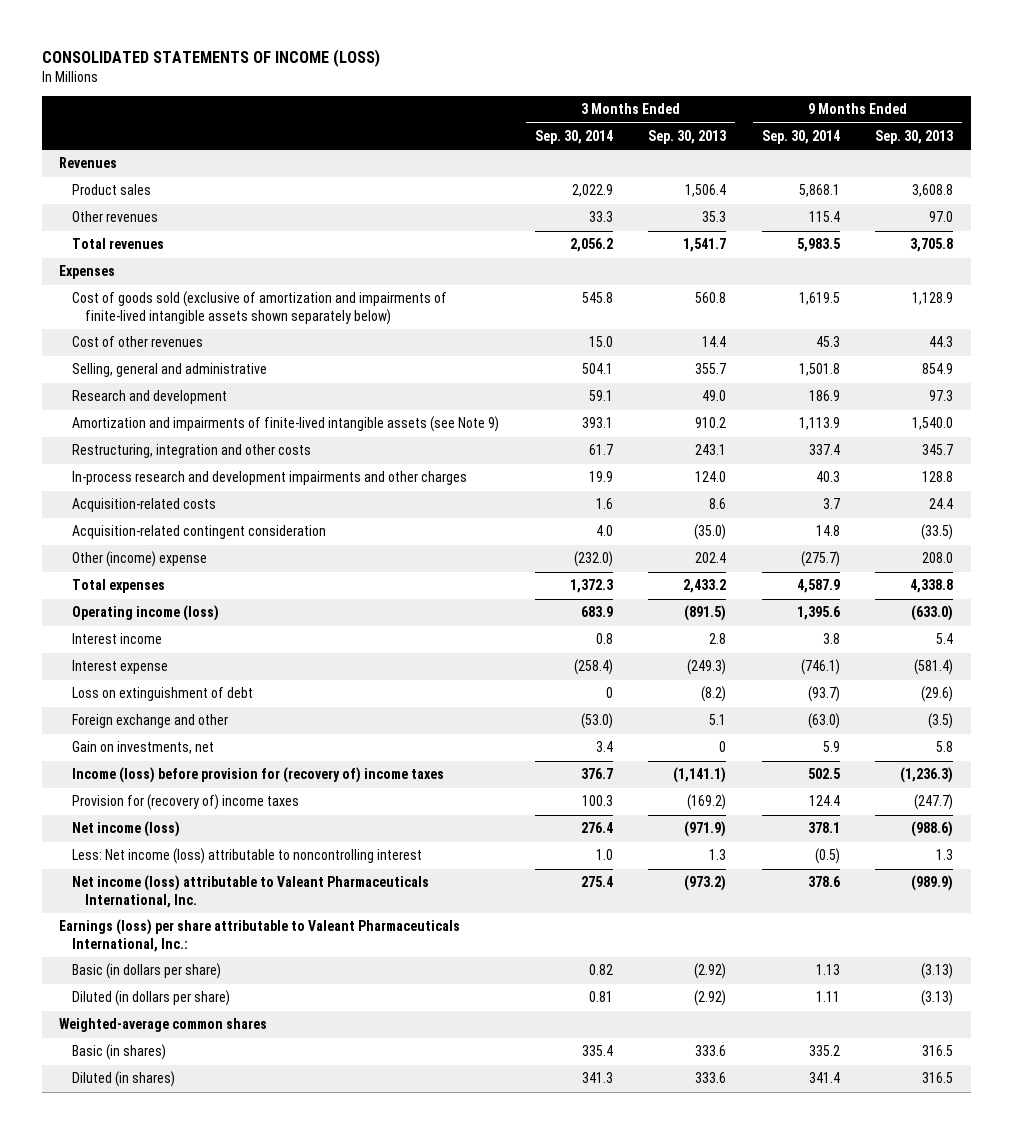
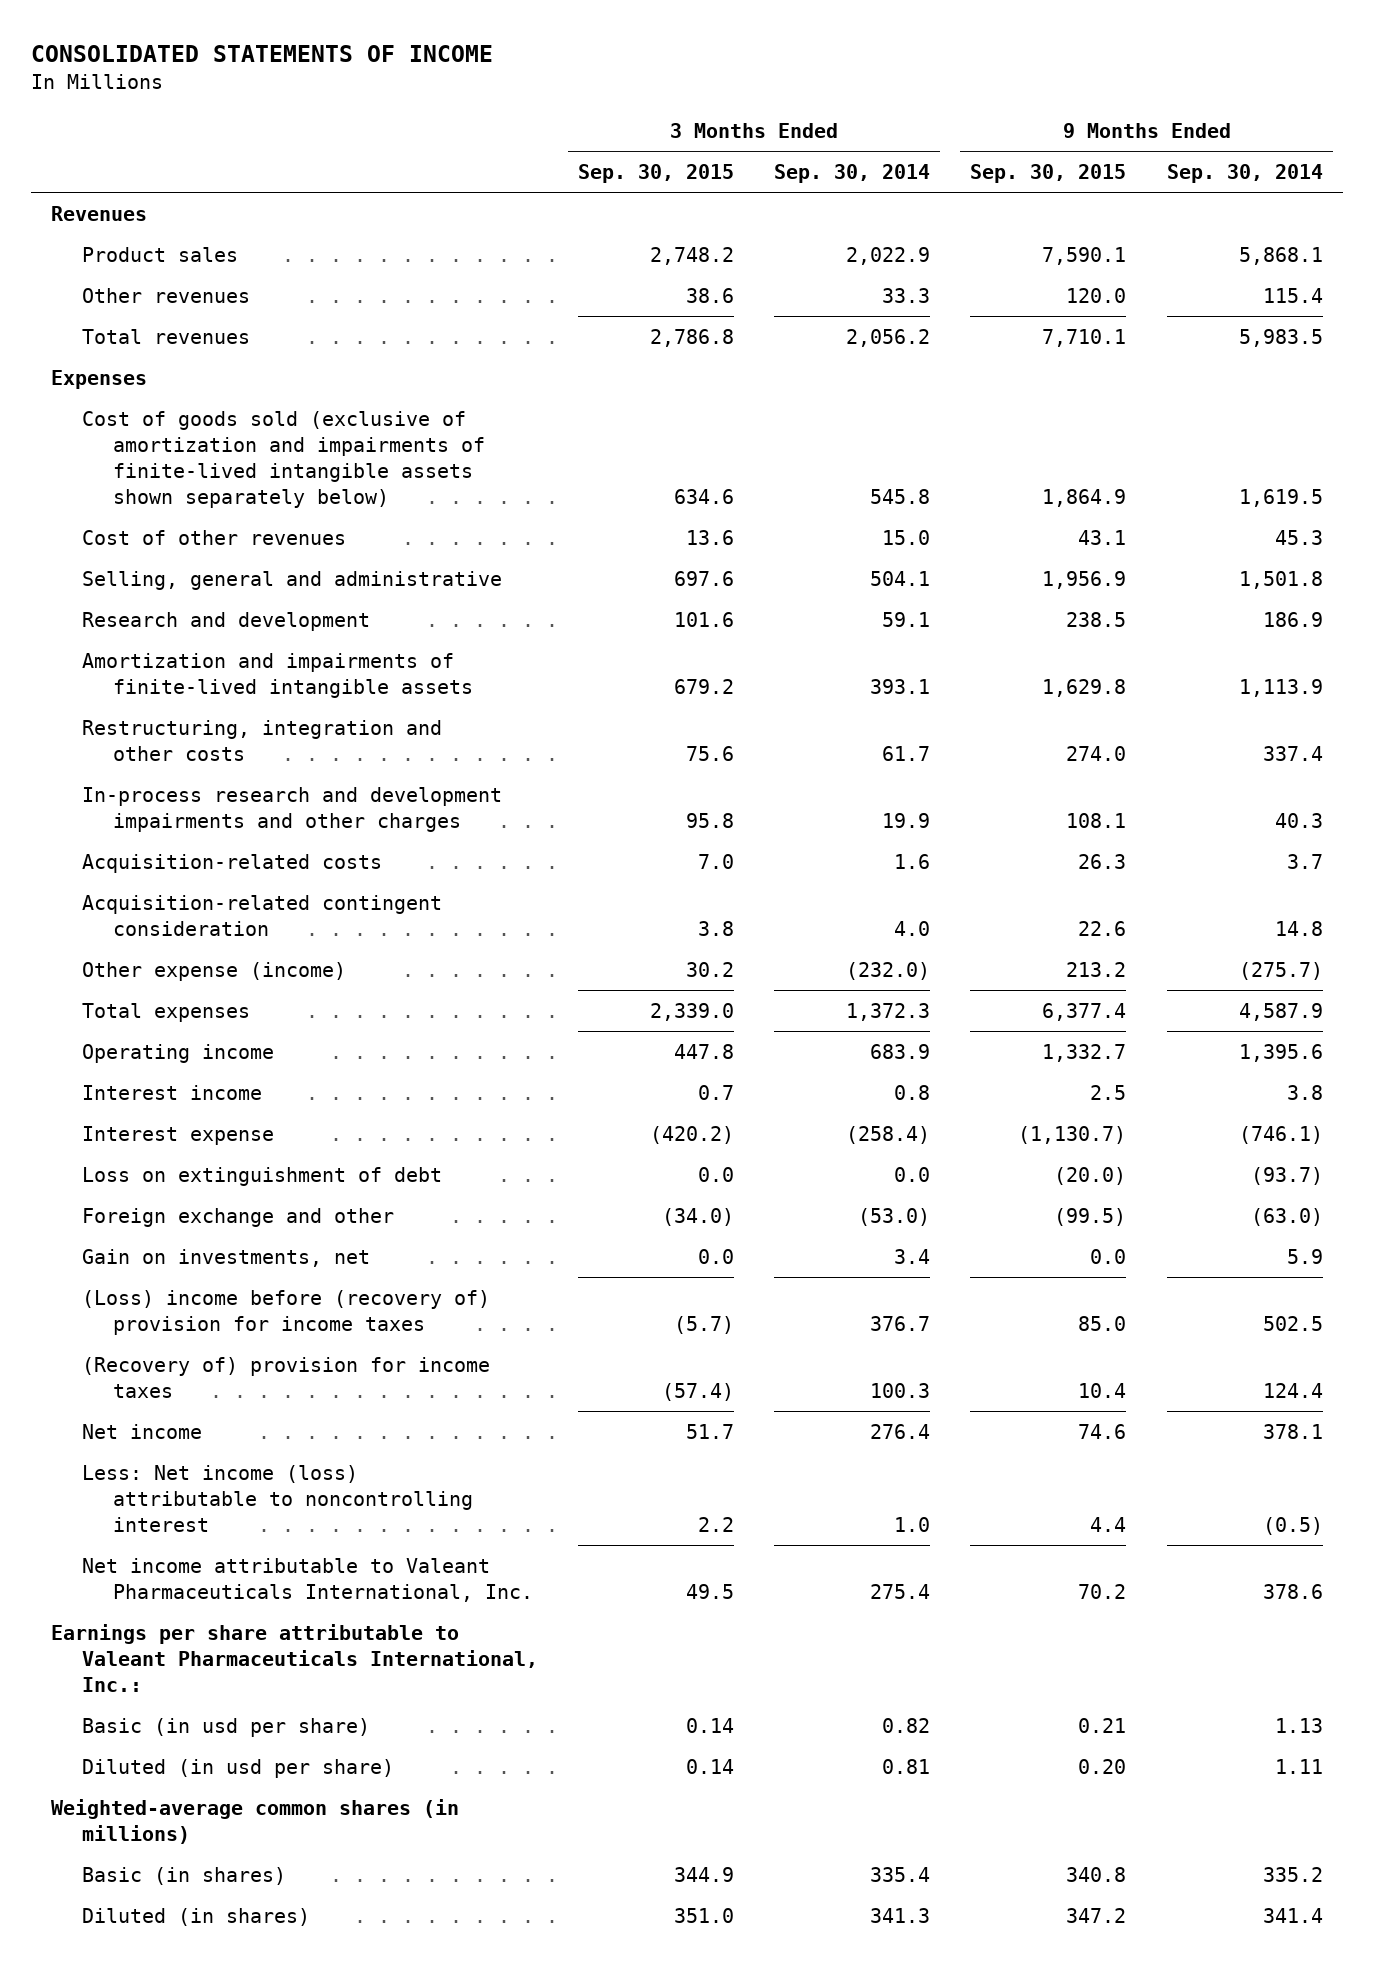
[41,49,380,68] CONSOLIDATED STATEMENTS OF INCOME (LOSS) -> [30,45,493,63] CONSOLIDATED STATEMENTS OF INCOME
[648,129,727,144] Sep. 30, 2013 -> none
[875,129,954,144] Sep. 30, 2013 -> none
none -> [577,164,734,184] Sep. 30, 2015
none -> [970,164,1127,184] Sep. 30, 2015
[72,416,500,433] Amortization and impairments of finite-lived intangible assets (see Note 9) -> [81,653,473,698] Amortization and impairments of finite-lived intangible assets
[72,551,208,568] Other (income) expense -> [81,962,346,982] Other expense (income)
[72,605,220,622] Operating income (loss) -> [81,1044,274,1064] Operating income
[605,687,613,699] 0 -> [894,1167,931,1183] 0.0
[72,767,445,784] Income (loss) before provision for (recovery of) income taxes -> [81,1290,490,1335] (Loss) income before (recovery of) provision for income taxes
[72,794,300,811] Provision for (recovery of) income taxes -> [81,1357,490,1398] (Recovery of) provision for income taxes
[72,821,181,838] Net income (loss) -> [81,1424,202,1440] Net income
[72,875,430,908] Net income (loss) attributable to Valeant Pharmaceuticals International, Inc. -> [81,1558,533,1602] Net income attributable to Valeant Pharmaceuticals International, Inc.
[59,919,461,952] Earnings (loss) per share attributable to Valeant Pharmaceuticals International, Inc.: -> [50,1624,538,1692] Earnings per share attributable to Valeant Pharmaceuticals International, Inc.:
[72,963,222,980] Basic (in dollars per share) -> [81,1718,370,1738] Basic (in usd per share)
[72,990,231,1007] Diluted (in dollars per share) -> [81,1759,394,1779] Diluted (in usd per share)
[59,1018,268,1033] Weighted-average common shares -> [50,1799,459,1844] Weighted-average common shares (in millions)

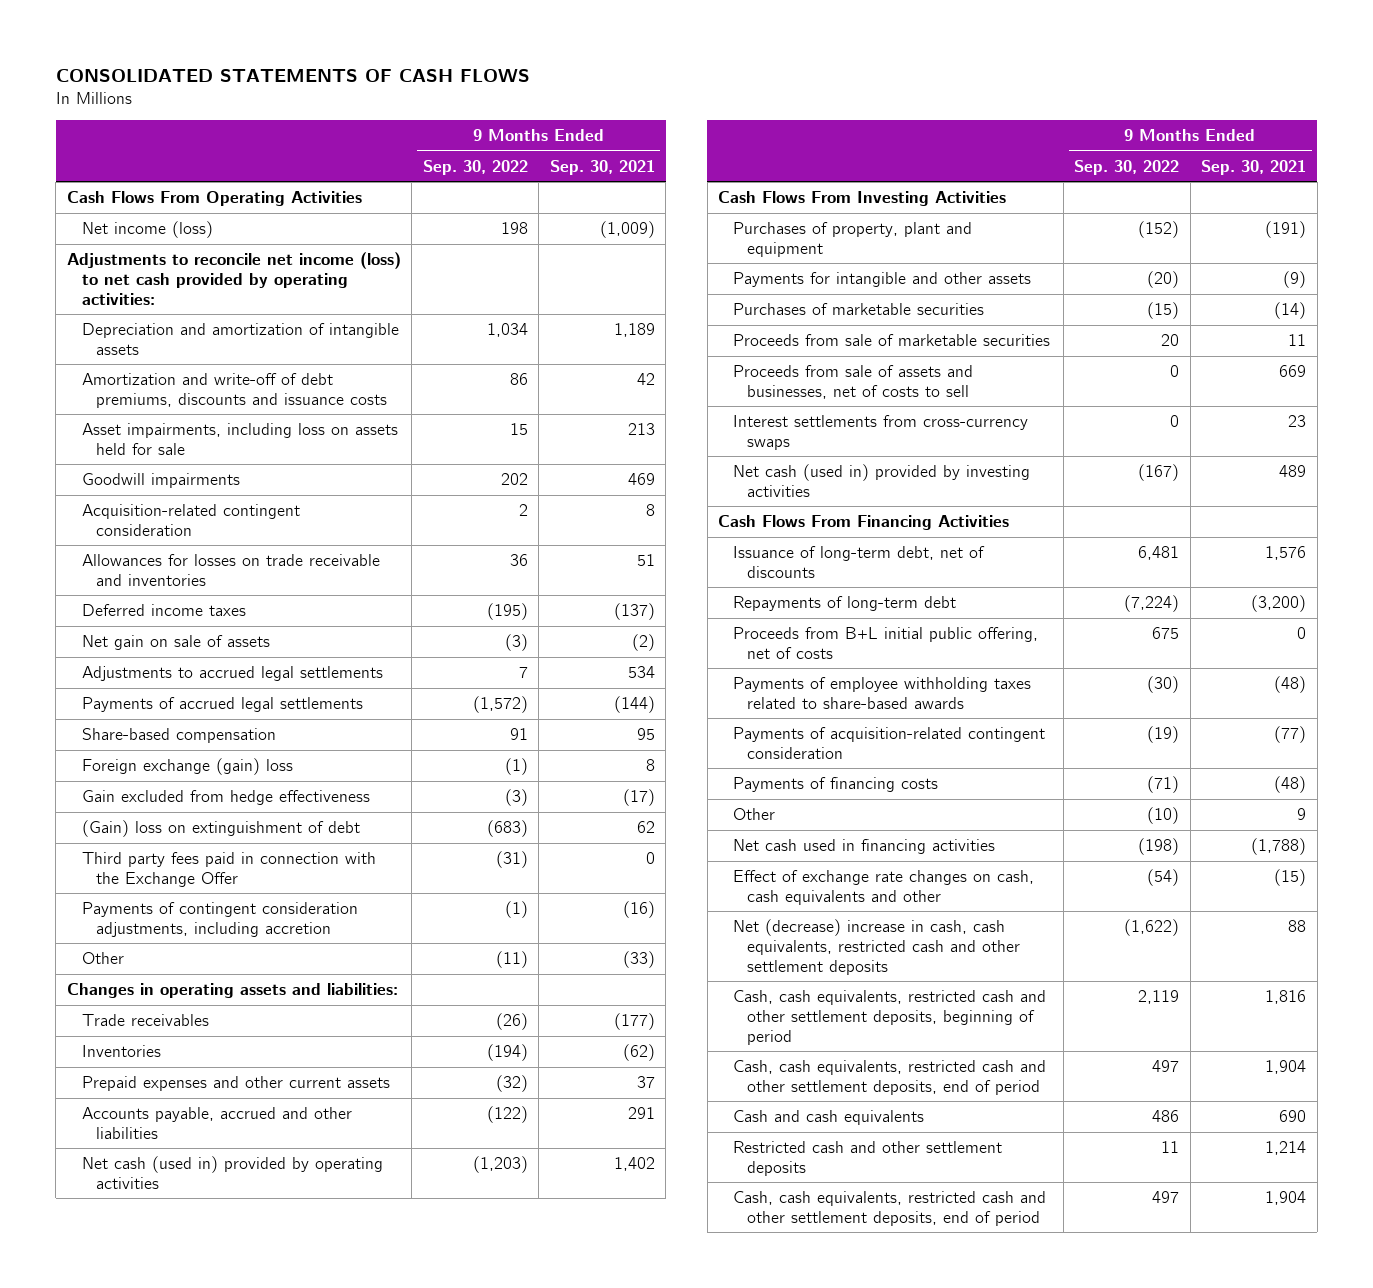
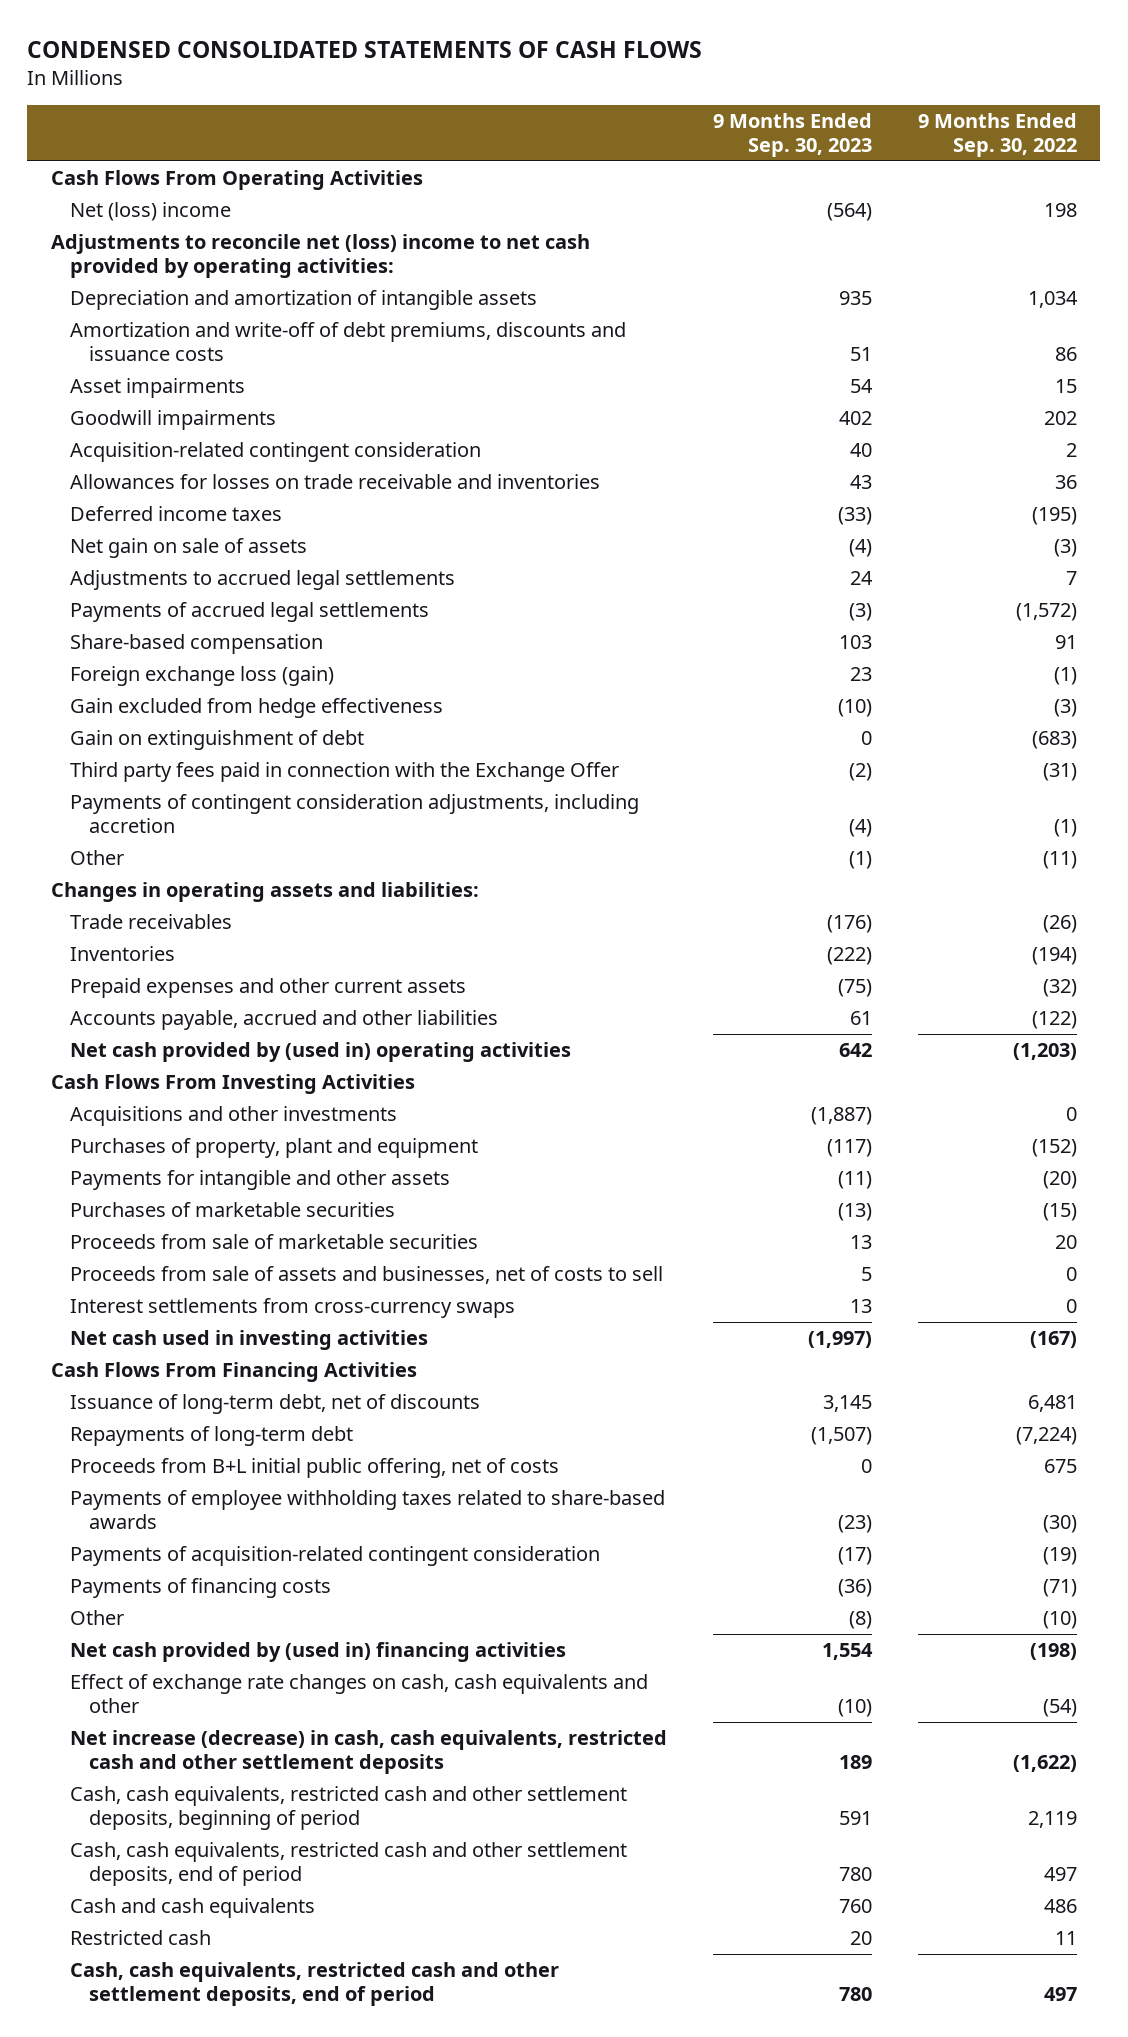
[55,68,530,82] CONSOLIDATED STATEMENTS OF CASH FLOWS -> [27,41,703,59] CONDENSED CONSOLIDATED STATEMENTS OF CASH FLOWS
[549,159,655,175] Sep. 30, 2021 -> none
none -> [712,113,872,158] 9 Months Ended Sep. 30, 2023
[81,220,213,238] Net income (loss) -> [69,201,231,221] Net (loss) income
[66,251,401,305] Adjustments to reconcile net income (loss) to net cash provided by operating activities: -> [50,233,590,279] Adjustments to reconcile net (loss) income to net cash provided by operating activities:
[81,422,398,455] Asset impairments, including loss on assets held for sale -> [69,377,245,398] Asset impairments
[81,757,293,775] Foreign exchange (gain) loss -> [69,665,334,686] Foreign exchange loss (gain)
[81,819,360,837] (Gain) loss on extinguishment of debt -> [69,729,364,750] Gain on extinguishment of debt
[81,1155,383,1189] Net cash (used in) provided by operating activities -> [69,1041,571,1062] Net cash provided by (used in) operating activities
none -> [69,1105,397,1126] Acquisitions and other investments
[732,463,1030,497] Net cash (used in) provided by investing activities -> [69,1329,428,1350] Net cash used in investing activities
[732,838,995,854] Net cash used in financing activities -> [69,1641,566,1662] Net cash provided by (used in) financing activities
[732,918,1021,975] Net (decrease) increase in cash, cash equivalents, restricted cash and other settlement deposits -> [69,1729,667,1775] Net increase (decrease) in cash, cash equivalents, restricted cash and other settlement deposits
[732,1140,1002,1176] Restricted cash and other settlement deposits -> none
none -> [69,1929,211,1945] Restricted cash

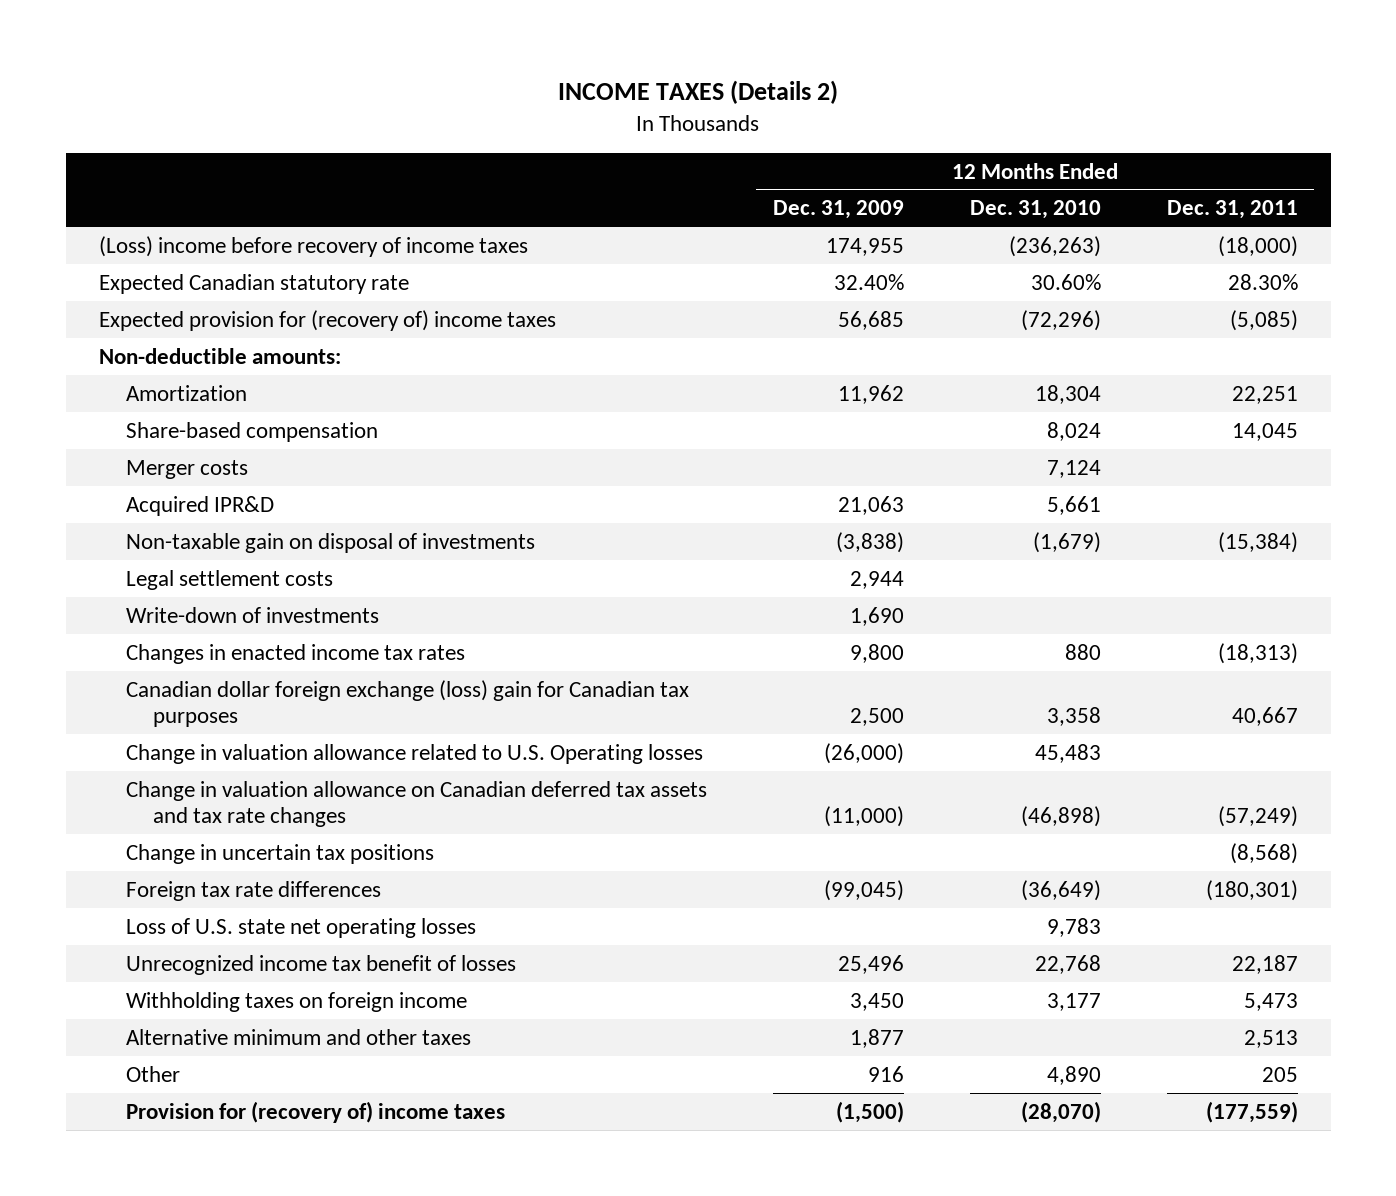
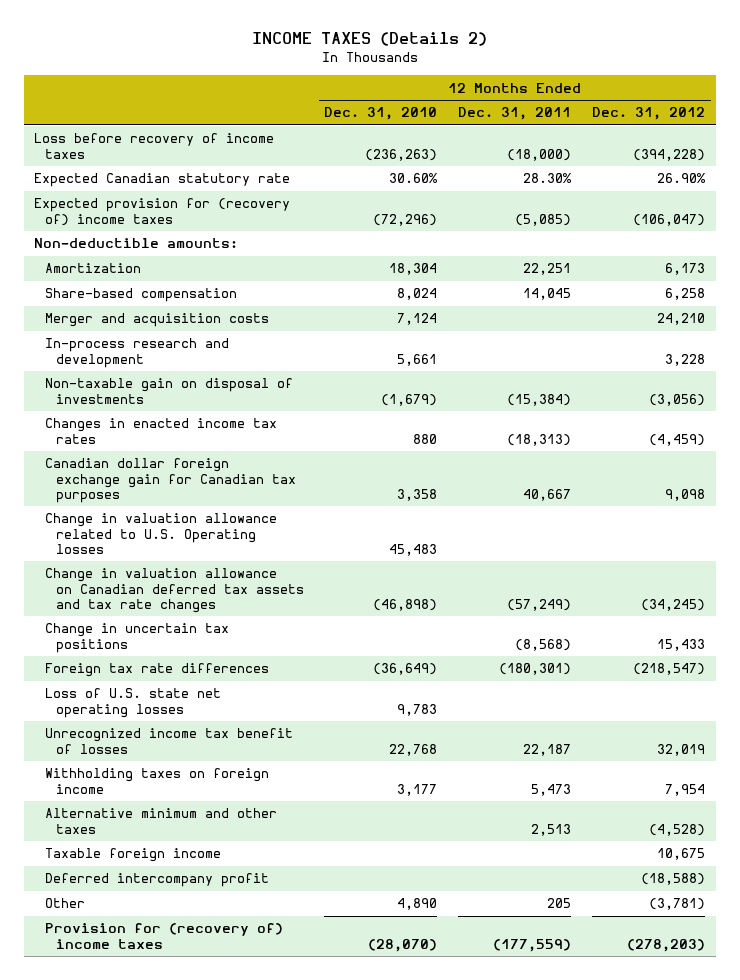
[772,200,904,220] Dec. 31, 2009 -> none
none -> [592,107,706,121] Dec. 31, 2012
[98,235,528,257] (Loss) income before recovery of income taxes -> [34,133,275,159] Loss before recovery of income taxes
[125,459,248,479] Merger costs -> [44,313,269,328] Merger and acquisition costs
[125,495,274,516] Acquired IPR&D -> [44,338,229,368] In-process research and development
[125,569,333,590] Legal settlement costs -> none
[125,606,379,623] Write-down of investments -> none
[125,679,689,727] Canadian dollar foreign exchange (loss) gain for Canadian tax purposes -> [44,458,296,503] Canadian dollar foreign exchange gain for Canadian tax purposes
none -> [44,848,221,863] Taxable foreign income
none -> [44,873,269,888] Deferred intercompany profit

